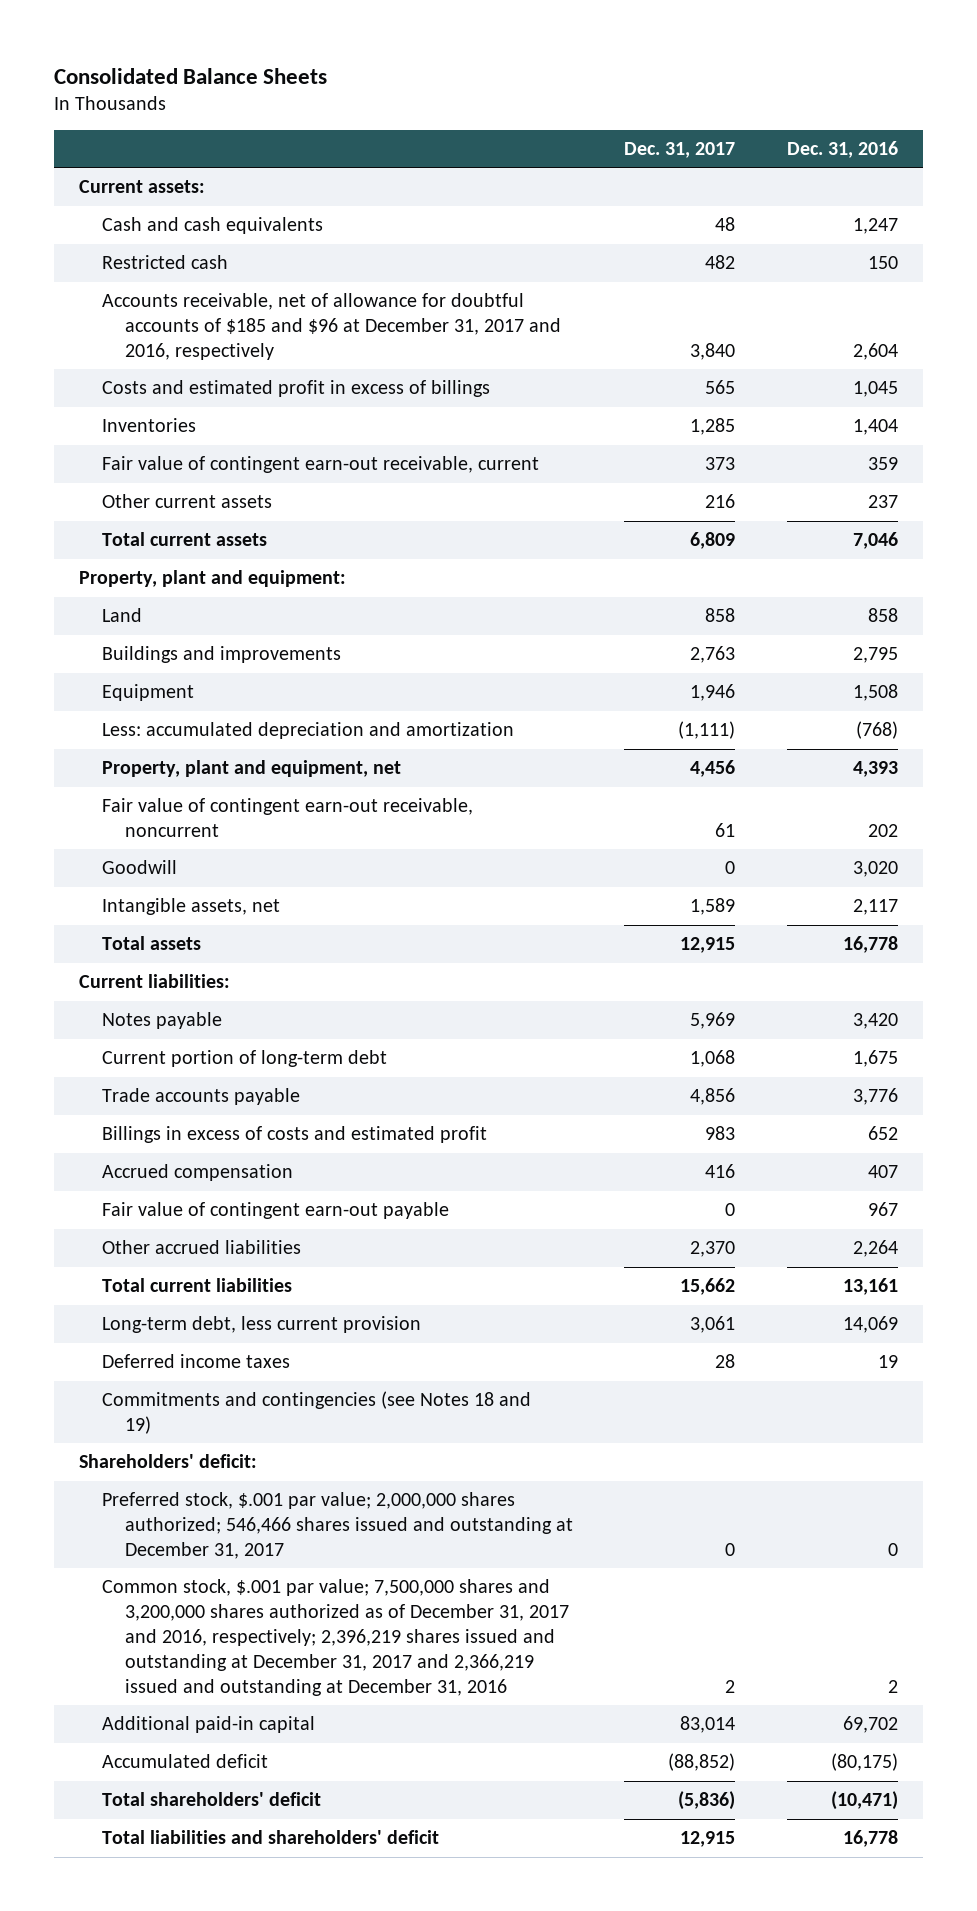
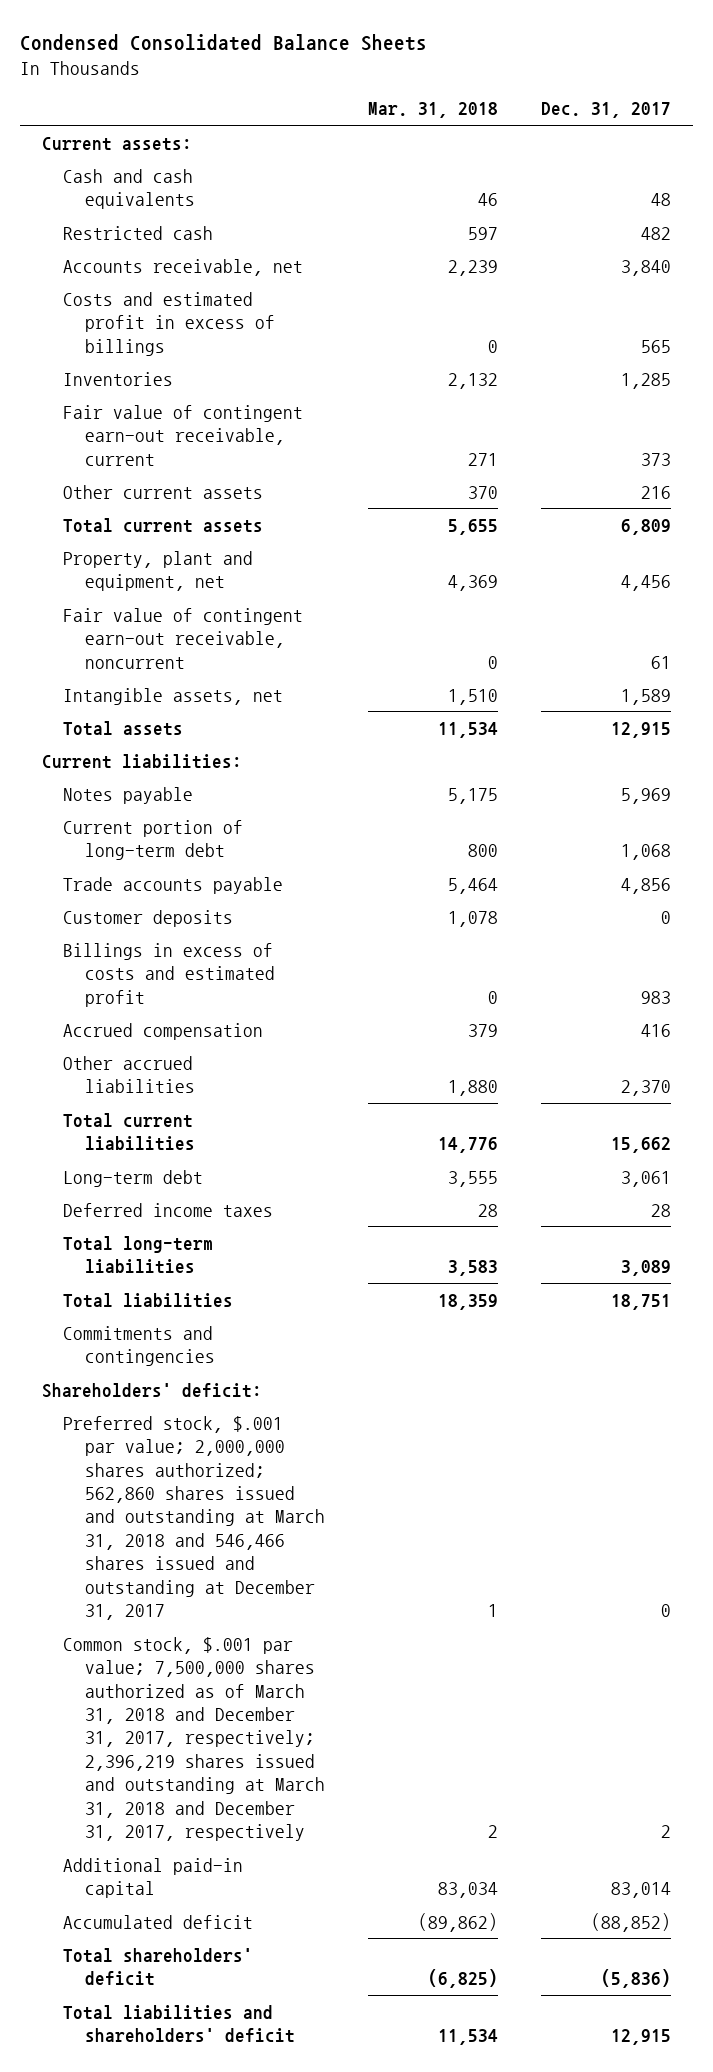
[53,68,327,85] Consolidated Balance Sheets -> [20,33,428,51] Condensed Consolidated Balance Sheets
[786,140,898,158] Dec. 31, 2016 -> none
none -> [368,102,499,119] Mar. 31, 2018
[102,293,562,361] Accounts receivable, net of allowance for doubtful accounts of $185 and $96 at December 31, 2017 and 2016, respectively -> [63,258,304,276] Accounts receivable, net
[79,570,347,588] Property, plant and equipment: -> none
[102,608,143,623] Land -> none
[102,646,342,664] Buildings and improvements -> none
[102,684,195,702] Equipment -> none
[102,722,515,740] Less: accumulated depreciation and amortization -> none
[102,860,178,875] Goodwill -> none
none -> [63,909,234,927] Customer deposits
[102,1202,450,1220] Fair value of contingent earn-out payable -> none
[102,1316,422,1334] Long-term debt, less current provision -> [63,1169,204,1187] Long-term debt
none -> [63,1235,214,1275] Total long-term liabilities
none -> [63,1292,234,1308] Total liabilities
[102,1391,532,1435] Commitments and contingencies (see Notes 18 and 19) -> [63,1325,216,1367] Commitments and contingencies
[102,1492,574,1560] Preferred stock, $.001 par value; 2,000,000 shares authorized; 546,466 shares issued and outstanding at December 31, 2017 -> [63,1415,326,1621] Preferred stock, $.001 par value; 2,000,000 shares authorized; 562,860 shares issued and outstanding at March 31, 2018 and 546,466 shares issued and outstanding at December 31, 2017
[102,1579,570,1696] Common stock, $.001 par value; 7,500,000 shares and 3,200,000 shares authorized as of December 31, 2017 and 2016, respectively; 2,396,219 shares issued and outstanding at December 31, 2017 and 2,366,219 issued and outstanding at December 31, 2016 -> [63,1636,326,1842] Common stock, $.001 par value; 7,500,000 shares authorized as of March 31, 2018 and December 31, 2017, respectively; 2,396,219 shares issued and outstanding at March 31, 2018 and December 31, 2017, respectively

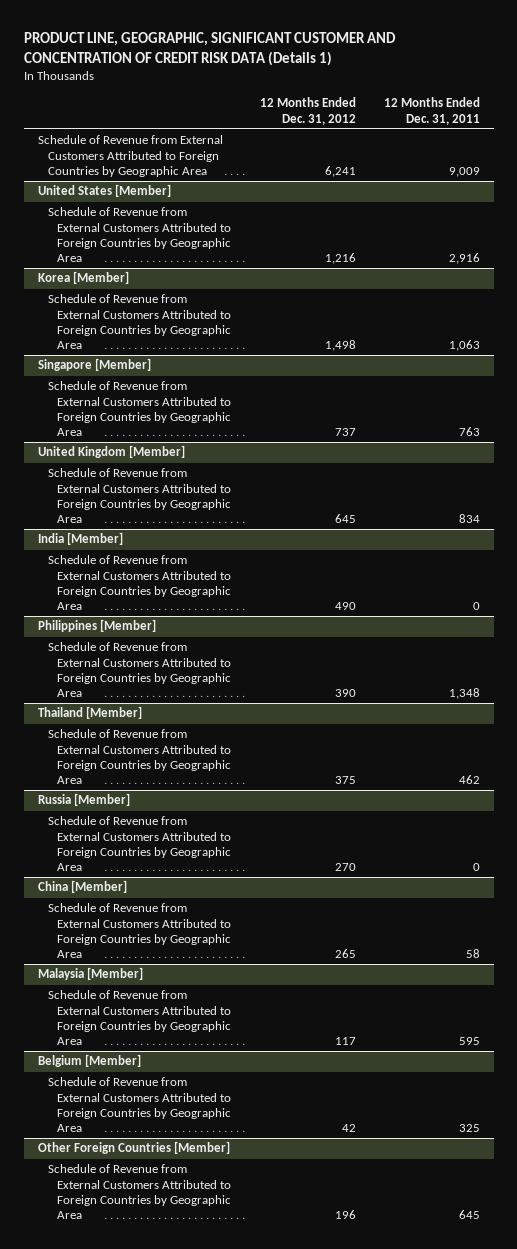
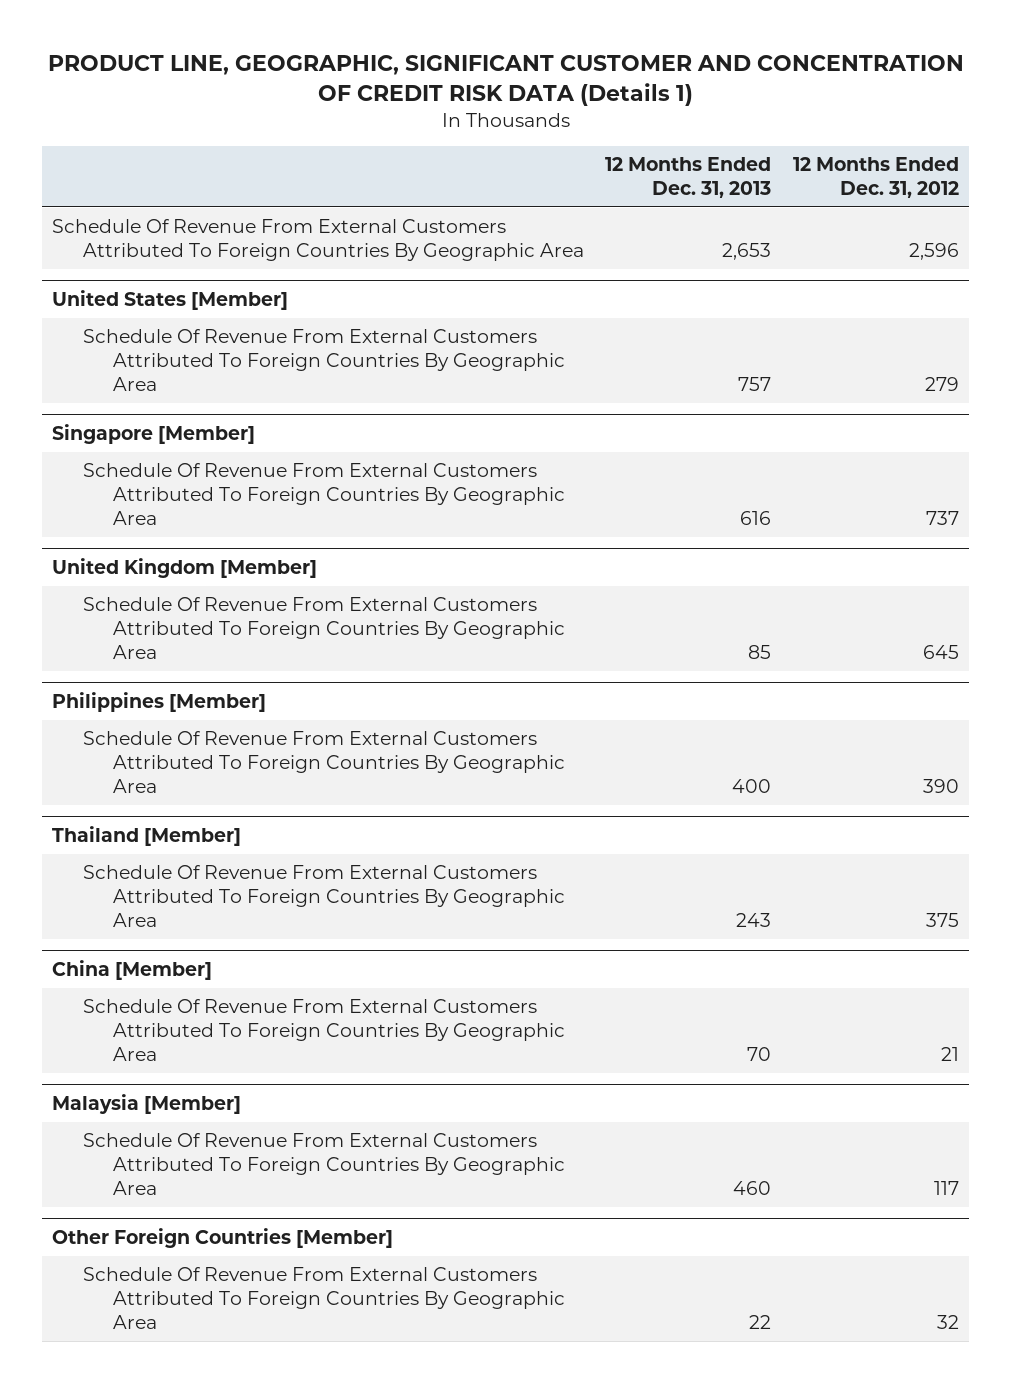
[383,97,480,125] 12 Months Ended Dec. 31, 2011 -> none
none -> [605,156,772,198] 12 Months Ended Dec. 31, 2013
[37,135,223,177] Schedule of Revenue from External Customers Attributed to Foreign Countries by Geographic Area -> [52,219,584,261] Schedule Of Revenue From External Customers Attributed To Foreign Countries By Geographic Area
[324,165,356,177] 6,241 -> [908,242,959,260] 2,596
[37,271,129,285] Korea [Member] -> none
[47,294,232,350] Schedule of Revenue from External Customers Attributed to Foreign Countries by Geographic Area -> none
[47,207,232,263] Schedule of Revenue from External Customers Attributed to Foreign Countries by Geographic Area -> [82,329,566,391] Schedule Of Revenue From External Customers Attributed To Foreign Countries By Geographic Area
[324,253,356,265] 1,216 -> [924,376,959,391] 279
[47,381,232,437] Schedule of Revenue from External Customers Attributed to Foreign Countries by Geographic Area -> [82,463,566,525] Schedule Of Revenue From External Customers Attributed To Foreign Countries By Geographic Area
[37,532,123,546] India [Member] -> none
[47,555,232,611] Schedule of Revenue from External Customers Attributed to Foreign Countries by Geographic Area -> none
[47,468,232,524] Schedule of Revenue from External Customers Attributed to Foreign Countries by Geographic Area -> [82,597,566,659] Schedule Of Revenue From External Customers Attributed To Foreign Countries By Geographic Area
[47,642,232,698] Schedule of Revenue from External Customers Attributed to Foreign Countries by Geographic Area -> [82,731,566,793] Schedule Of Revenue From External Customers Attributed To Foreign Countries By Geographic Area
[37,793,130,807] Russia [Member] -> none
[47,816,232,872] Schedule of Revenue from External Customers Attributed to Foreign Countries by Geographic Area -> none
[47,729,232,785] Schedule of Revenue from External Customers Attributed to Foreign Countries by Geographic Area -> [82,865,566,927] Schedule Of Revenue From External Customers Attributed To Foreign Countries By Geographic Area
[47,903,232,959] Schedule of Revenue from External Customers Attributed to Foreign Countries by Geographic Area -> [82,999,566,1061] Schedule Of Revenue From External Customers Attributed To Foreign Countries By Geographic Area
[334,949,356,959] 265 -> [940,1046,959,1061] 21
[37,1054,141,1068] Belgium [Member] -> none
[47,1077,232,1133] Schedule of Revenue from External Customers Attributed to Foreign Countries by Geographic Area -> none
[47,990,232,1046] Schedule of Revenue from External Customers Attributed to Foreign Countries by Geographic Area -> [82,1133,566,1195] Schedule Of Revenue From External Customers Attributed To Foreign Countries By Geographic Area
[47,1164,232,1220] Schedule of Revenue from External Customers Attributed to Foreign Countries by Geographic Area -> [82,1267,566,1329] Schedule Of Revenue From External Customers Attributed To Foreign Countries By Geographic Area
[334,1210,356,1220] 196 -> [936,1314,959,1329] 32

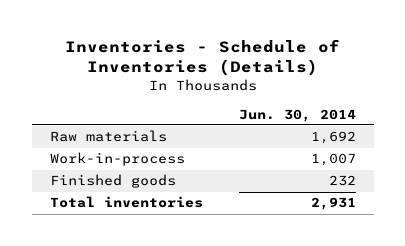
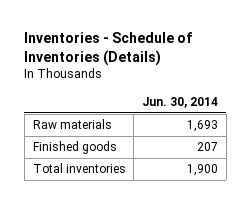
[49,152,185,167] Work-in-process -> none
[310,131,356,145] 1,692 -> [186,120,218,133] 1,693
[328,175,356,187] 232 -> [196,142,218,152] 207
[310,197,356,211] 2,931 -> [186,164,218,177] 1,900

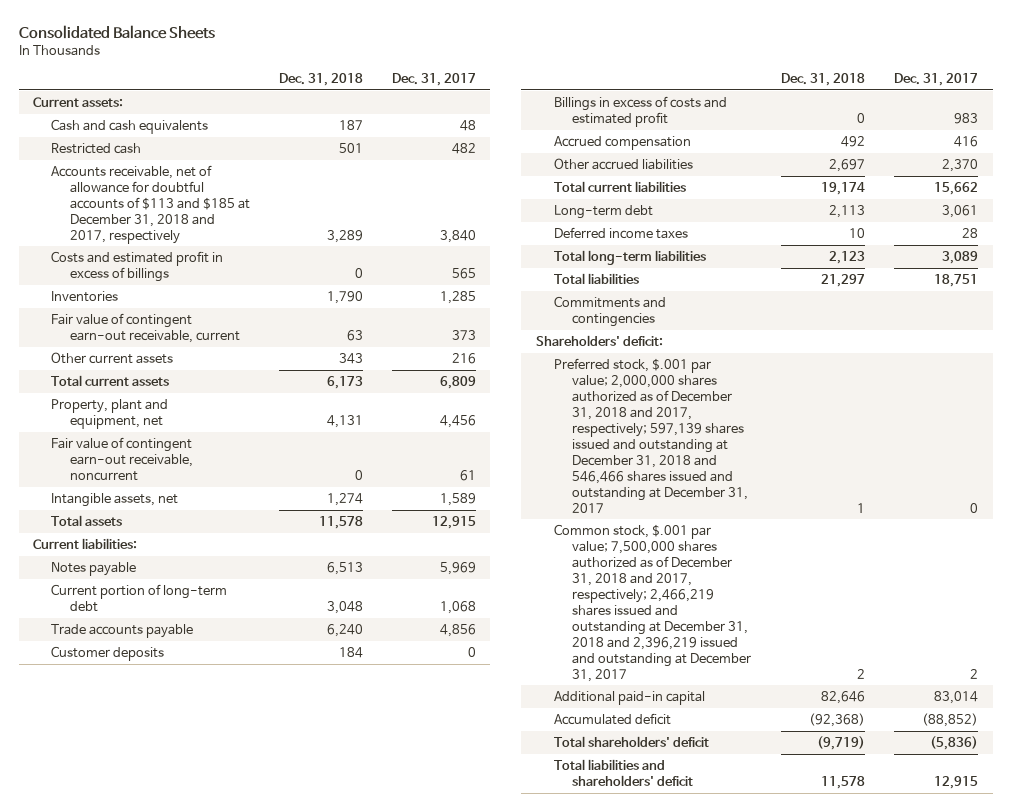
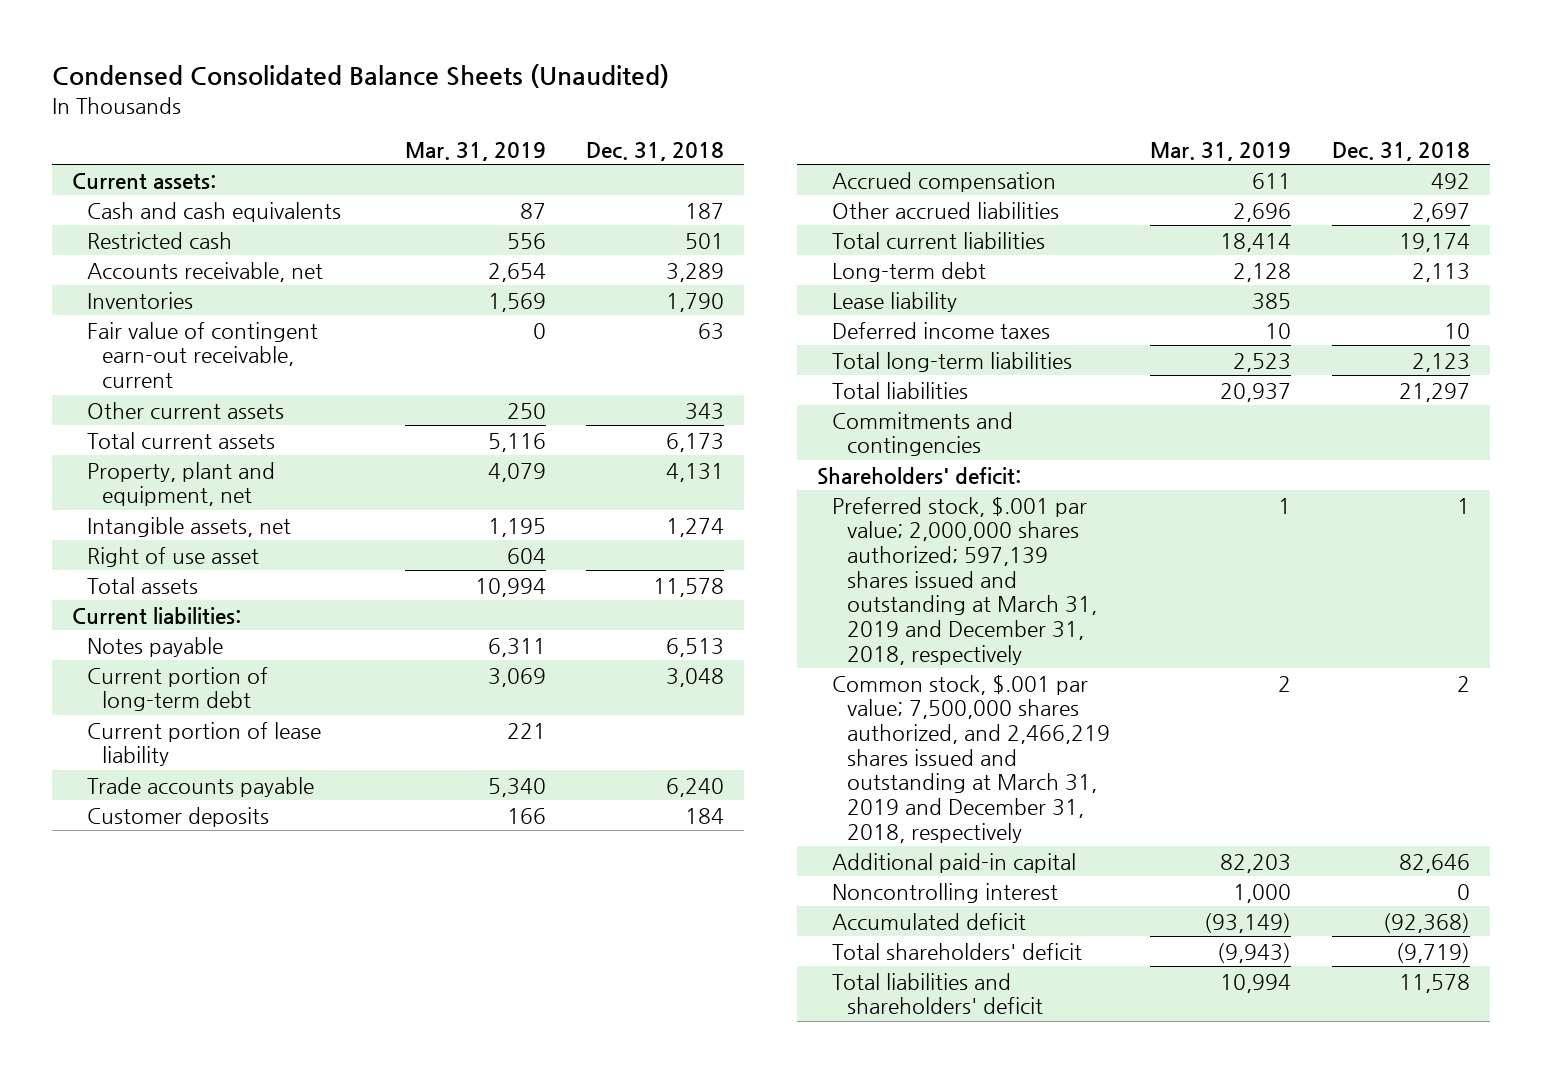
[18,24,215,39] Consolidated Balance Sheets -> [51,64,669,89] Condensed Consolidated Balance Sheets (Unaudited)
[391,72,476,86] Dec. 31, 2017 -> none
none -> [404,141,546,161] Mar. 31, 2019
[51,250,224,282] Costs and estimated profit in excess of billings -> none
[51,164,250,244] Accounts receivable, net of allowance for doubtful accounts of $113 and $185 at December 31, 2018 and 2017, respectively -> [86,261,323,282] Accounts receivable, net
[51,436,193,481] Fair value of contingent earn-out receivable, noncurrent -> none
none -> [86,546,259,567] Right of use asset
none -> [86,721,321,767] Current portion of lease liability
[554,95,728,127] Billings in excess of costs and estimated profit -> none
none -> [832,291,958,312] Lease liability
[554,357,749,513] Preferred stock, $.001 par value; 2,000,000 shares authorized as of December 31, 2018 and 2017, respectively; 597,139 shares issued and outstanding at December 31, 2018 and 546,466 shares issued and outstanding at December 31, 2017 -> [832,496,1098,665] Preferred stock, $.001 par value; 2,000,000 shares authorized; 597,139 shares issued and outstanding at March 31, 2019 and December 31, 2018, respectively
[554,523,752,682] Common stock, $.001 par value; 7,500,000 shares authorized as of December 31, 2018 and 2017, respectively; 2,466,219 shares issued and outstanding at December 31, 2018 and 2,396,219 issued and outstanding at December 31, 2017 -> [832,674,1111,843] Common stock, $.001 par value; 7,500,000 shares authorized, and 2,466,219 shares issued and outstanding at March 31, 2019 and December 31, 2018, respectively
none -> [832,882,1059,903] Noncontrolling interest

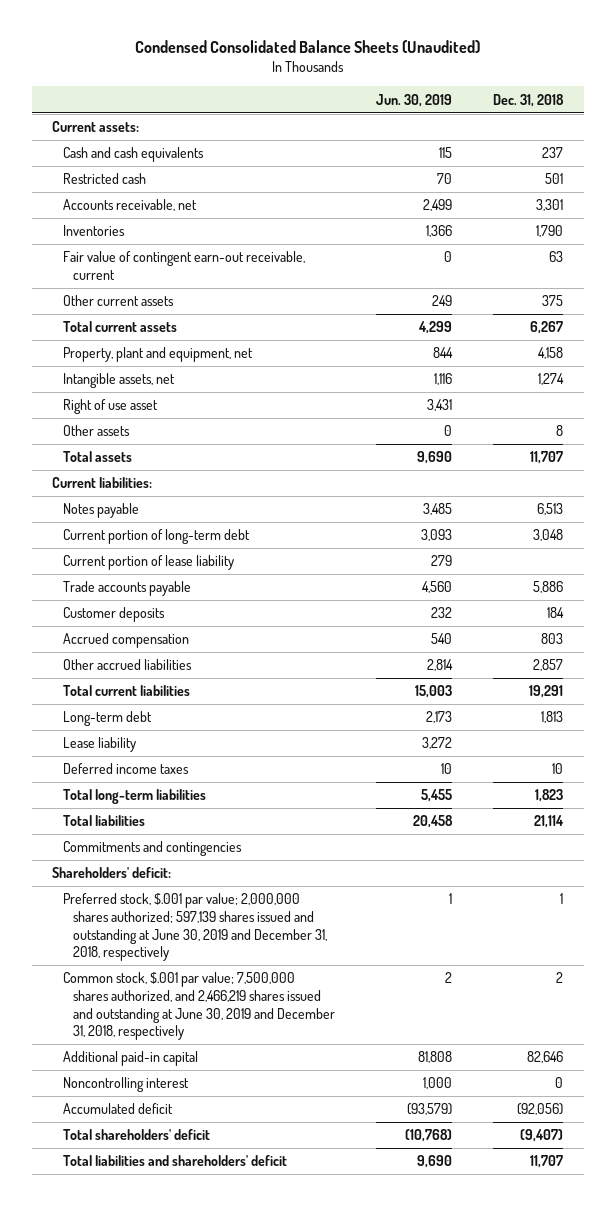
[404,141,546,161] Mar. 31, 2019 -> none
none -> [376,93,453,107] Jun. 30, 2019
[685,202,725,219] 187 -> [542,147,564,159] 237
[666,262,725,282] 3,289 -> [536,199,564,212] 3,301
[685,402,725,420] 343 -> [542,295,564,307] 375
[666,432,725,452] 6,173 -> [530,321,564,335] 6,267
[666,462,725,482] 4,131 -> [538,347,564,360] 4,158
none -> [62,425,130,437] Other assets
[653,577,725,597] 11,578 -> [530,451,564,465] 11,707
[666,777,725,797] 6,240 -> [533,581,564,594] 5,886
[1430,172,1470,189] 492 -> [541,633,564,645] 803
[1411,202,1470,222] 2,697 -> [533,659,564,672] 2,857
[1398,232,1470,252] 19,174 -> [529,685,564,699] 19,291
[1411,262,1470,282] 2,113 -> [541,711,564,724] 1,813
[1411,352,1470,372] 2,123 -> [535,789,564,803] 1,823
[1398,382,1470,402] 21,297 -> [534,815,565,829] 21,114
[832,496,1098,665] Preferred stock, $.001 par value; 2,000,000 shares authorized; 597,139 shares issued and outstanding at March 31, 2019 and December 31, 2018, respectively -> [62,893,328,962] Preferred stock, $.001 par value; 2,000,000 shares authorized; 597,139 shares issued and outstanding at June 30, 2019 and December 31, 2018, respectively
[832,674,1111,843] Common stock, $.001 par value; 7,500,000 shares authorized, and 2,466,219 shares issued and outstanding at March 31, 2019 and December 31, 2018, respectively -> [62,972,336,1041] Common stock, $.001 par value; 7,500,000 shares authorized, and 2,466,219 shares issued and outstanding at June 30, 2019 and December 31, 2018, respectively
[1382,912,1470,933] (92,368) -> [517,1103,564,1116] (92,056)
[1395,942,1470,963] (9,719) -> [520,1129,564,1143] (9,407)
[1398,973,1470,993] 11,578 -> [530,1155,564,1169] 11,707

